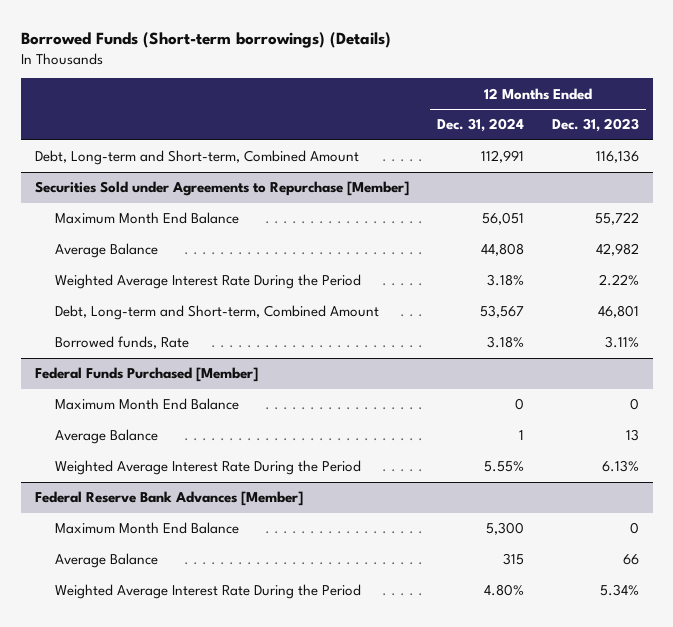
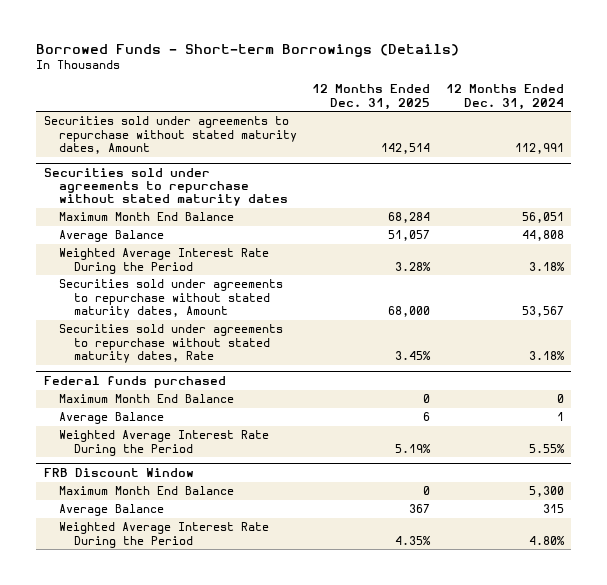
[20,31,391,48] Borrowed Funds (Short-term borrowings) (Details) -> [36,43,460,57] Borrowed Funds - Short-term Borrowings (Details)
[551,118,639,133] Dec. 31, 2023 -> none
none -> [312,84,431,110] 12 Months Ended Dec. 31, 2025
[34,150,359,166] Debt, Long-term and Short-term, Combined Amount -> [43,116,298,154] Securities sold under agreements to repurchase without stated maturity dates, Amount
[34,181,409,197] Securities Sold under Agreements to Repurchase [Member] -> [43,167,289,207] Securities sold under agreements to repurchase without stated maturity dates
[54,305,379,321] Debt, Long-term and Short-term, Combined Amount -> [59,279,284,318] Securities sold under agreements to repurchase without stated maturity dates, Amount
[54,336,189,350] Borrowed funds, Rate -> [59,324,284,363] Securities sold under agreements to repurchase without stated maturity dates, Rate
[34,367,258,383] Federal Funds Purchased [Member] -> [43,375,226,388] Federal funds purchased
[34,491,303,507] Federal Reserve Bank Advances [Member] -> [43,467,194,477] FRB Discount Window

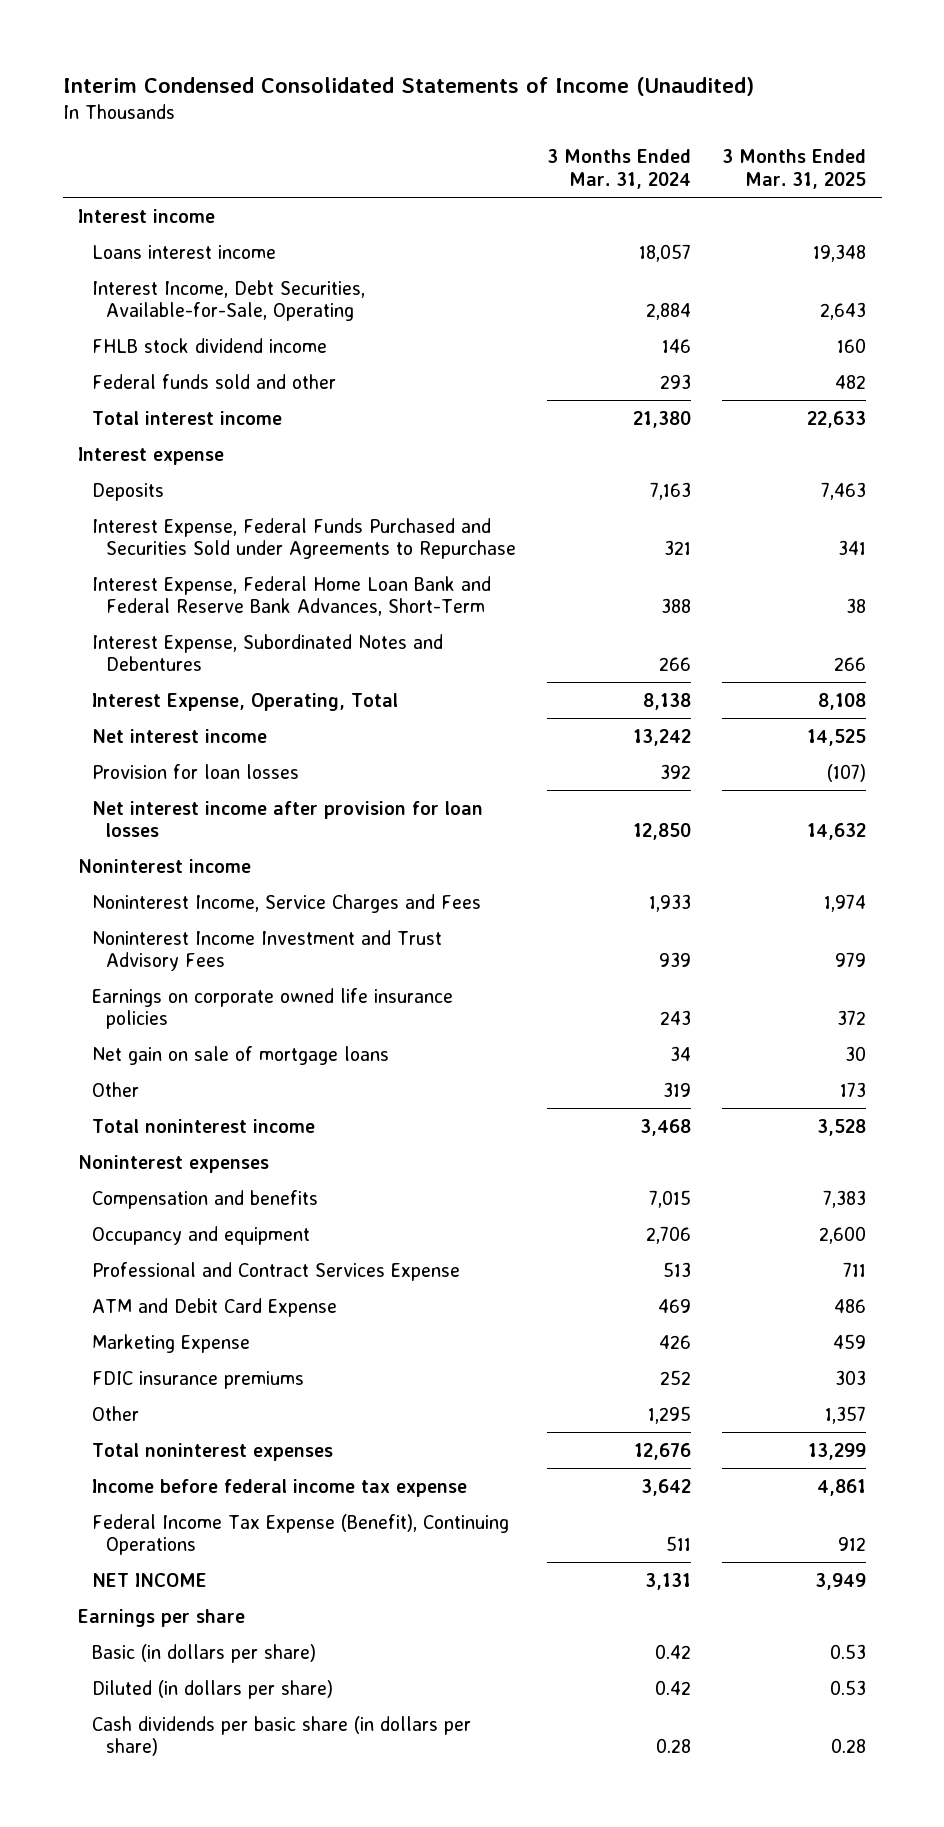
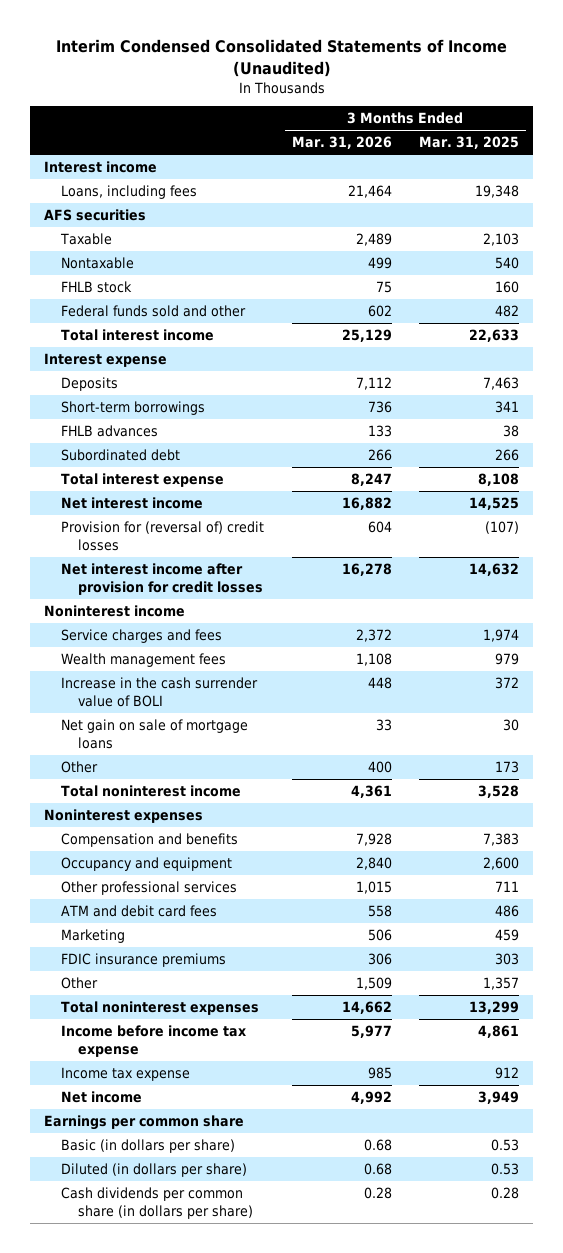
[547,149,692,189] 3 Months Ended Mar. 31, 2024 -> none
none -> [291,136,392,150] Mar. 31, 2026
[92,279,366,322] Interest Income, Debt Securities, Available-for-Sale, Operating -> none
[92,244,277,259] Loans interest income -> [60,184,197,199] Loans, including fees
none -> [44,208,147,221] AFS securities
none -> [59,232,112,245] Taxable
none -> [60,256,134,269] Nontaxable
[92,337,328,353] FHLB stock dividend income -> [60,280,132,293] FHLB stock
[92,517,517,560] Interest Expense, Federal Funds Purchased and Securities Sold under Agreements to Repurchase -> [60,400,205,415] Short-term borrowings
[92,575,492,617] Interest Expense, Federal Home Loan Bank and Federal Reserve Bank Advances, Short-Term -> [60,424,158,437] FHLB advances
[92,633,444,672] Interest Expense, Subordinated Notes and Debentures -> [60,448,180,461] Subordinated debt
[92,692,399,711] Interest Expense, Operating, Total -> [60,472,224,487] Total interest expense
[92,763,300,779] Provision for loan losses -> [60,520,264,552] Provision for (reversal of) credit losses
[92,800,484,838] Net interest income after provision for loan losses -> [60,562,263,596] Net interest income after provision for credit losses
[92,893,482,913] Noninterest Income, Service Charges and Fees -> [60,628,222,643] Service charges and fees
[92,929,443,972] Noninterest Income Investment and Trust Advisory Fees -> [60,652,226,667] Wealth management fees
[92,987,454,1030] Earnings on corporate owned life insurance policies -> [60,676,258,708] Increase in the cash surrender value of BOLI
[92,1261,461,1281] Professional and Contract Services Expense -> [60,880,237,895] Other professional services
[92,1297,338,1317] ATM and Debit Card Expense -> [60,904,217,917] ATM and debit card fees
[92,1333,251,1353] Marketing Expense -> [60,928,125,943] Marketing
[92,1478,468,1497] Income before federal income tax expense -> [60,1024,246,1058] Income before income tax expense
[92,1513,510,1556] Federal Income Tax Expense (Benefit), Continuing Operations -> [60,1066,190,1081] Income tax expense
[92,1572,208,1587] NET INCOME -> [60,1090,142,1103] Net income
[78,1608,246,1627] Earnings per share -> [44,1114,245,1130] Earnings per common share
[92,1715,472,1757] Cash dividends per basic share (in dollars per share) -> [60,1186,253,1220] Cash dividends per common share (in dollars per share)

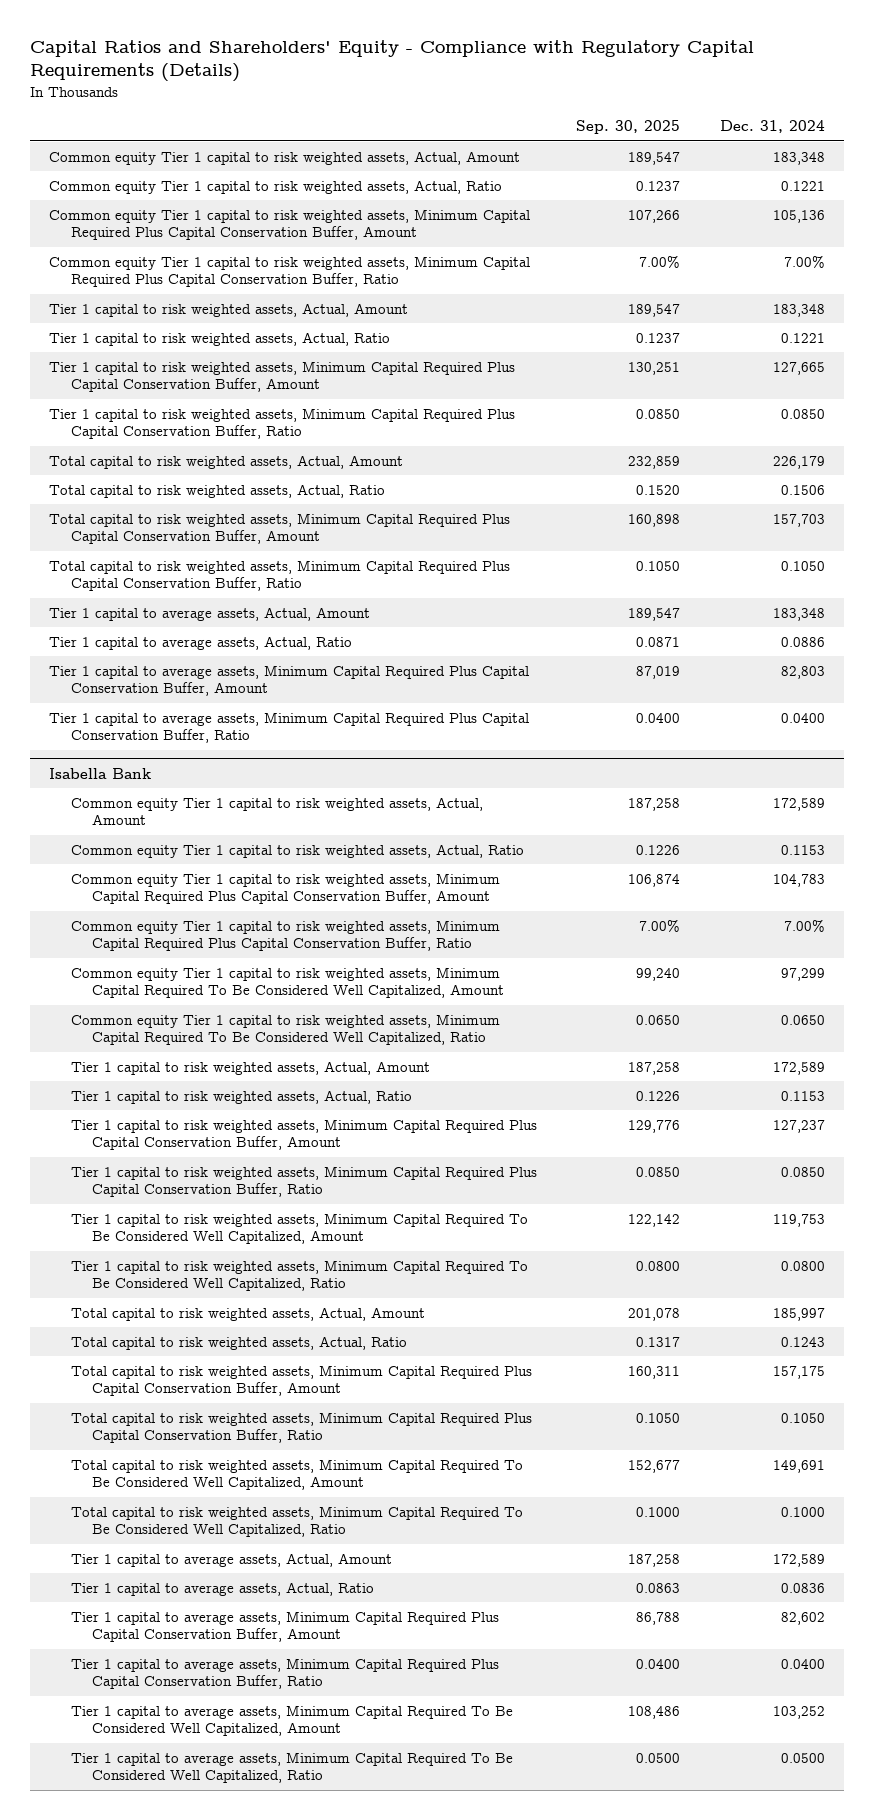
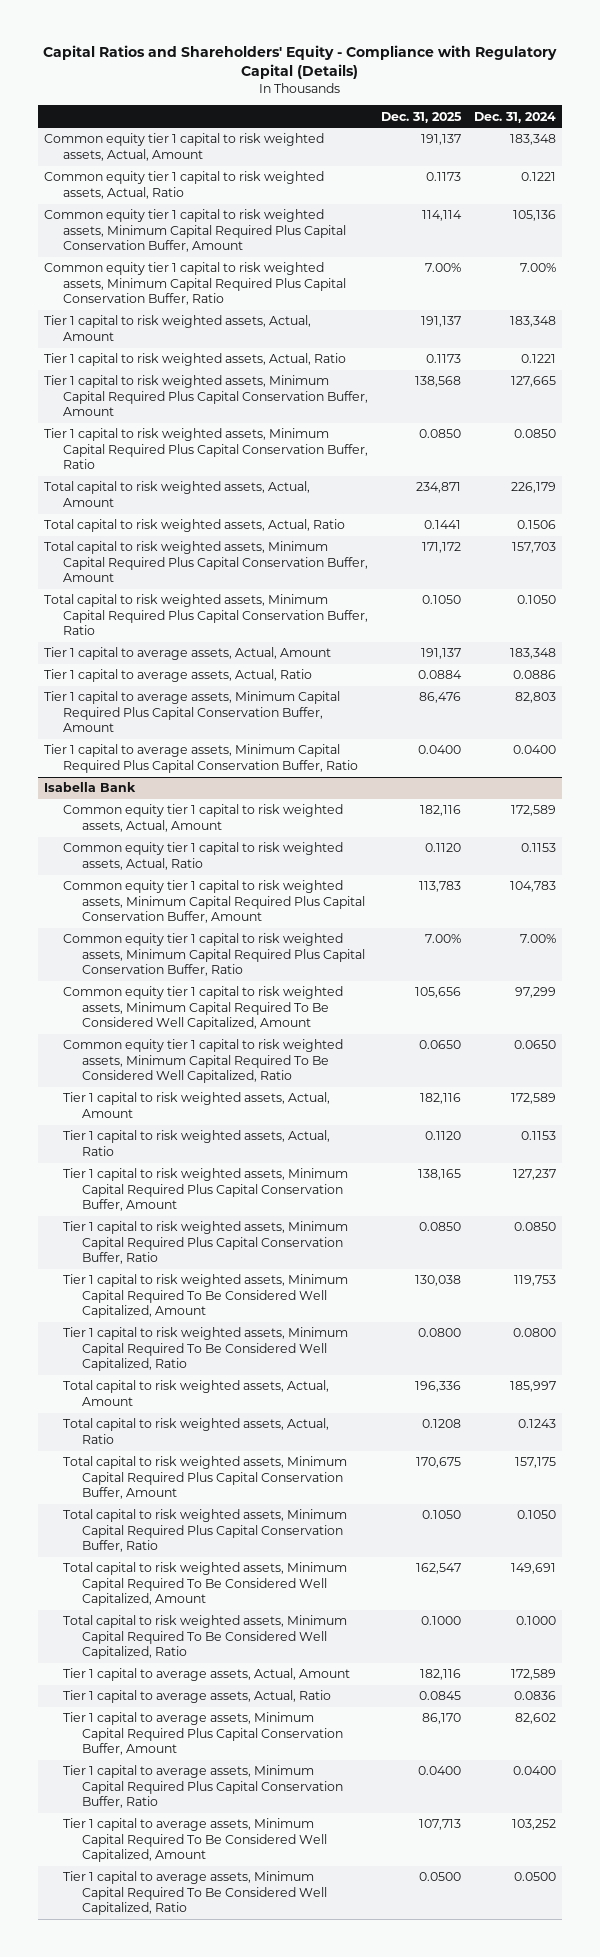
[29,39,754,83] Capital Ratios and Shareholders' Equity - Compliance with Regulatory Capital Requirements (Details) -> [43,45,558,80] Capital Ratios and Shareholders' Equity - Compliance with Regulatory Capital (Details)
[576,120,681,135] Sep. 30, 2025 -> none
none -> [380,111,462,123] Dec. 31, 2025
[49,150,521,165] Common equity Tier 1 capital to risk weighted assets, Actual, Amount -> [44,133,325,161] Common equity tier 1 capital to risk weighted assets, Actual, Amount
[49,179,503,194] Common equity Tier 1 capital to risk weighted assets, Actual, Ratio -> [44,171,325,199] Common equity tier 1 capital to risk weighted assets, Actual, Ratio
[49,208,531,241] Common equity Tier 1 capital to risk weighted assets, Minimum Capital Required Plus Capital Conservation Buffer, Amount -> [44,209,347,253] Common equity tier 1 capital to risk weighted assets, Minimum Capital Required Plus Capital Conservation Buffer, Amount
[49,255,531,288] Common equity Tier 1 capital to risk weighted assets, Minimum Capital Required Plus Capital Conservation Buffer, Ratio -> [44,262,347,306] Common equity tier 1 capital to risk weighted assets, Minimum Capital Required Plus Capital Conservation Buffer, Ratio
[70,796,483,826] Common equity Tier 1 capital to risk weighted assets, Actual, Amount -> [63,804,344,832] Common equity tier 1 capital to risk weighted assets, Actual, Amount
[70,843,524,858] Common equity Tier 1 capital to risk weighted assets, Actual, Ratio -> [63,842,344,870] Common equity tier 1 capital to risk weighted assets, Actual, Ratio
[70,872,500,905] Common equity Tier 1 capital to risk weighted assets, Minimum Capital Required Plus Capital Conservation Buffer, Amount -> [63,880,365,924] Common equity tier 1 capital to risk weighted assets, Minimum Capital Required Plus Capital Conservation Buffer, Amount
[70,919,500,952] Common equity Tier 1 capital to risk weighted assets, Minimum Capital Required Plus Capital Conservation Buffer, Ratio -> [63,933,365,977] Common equity tier 1 capital to risk weighted assets, Minimum Capital Required Plus Capital Conservation Buffer, Ratio
[70,966,504,999] Common equity Tier 1 capital to risk weighted assets, Minimum Capital Required To Be Considered Well Capitalized, Amount -> [63,986,344,1031] Common equity tier 1 capital to risk weighted assets, Minimum Capital Required To Be Considered Well Capitalized, Amount
[70,1013,500,1046] Common equity Tier 1 capital to risk weighted assets, Minimum Capital Required To Be Considered Well Capitalized, Ratio -> [63,1039,344,1084] Common equity tier 1 capital to risk weighted assets, Minimum Capital Required To Be Considered Well Capitalized, Ratio

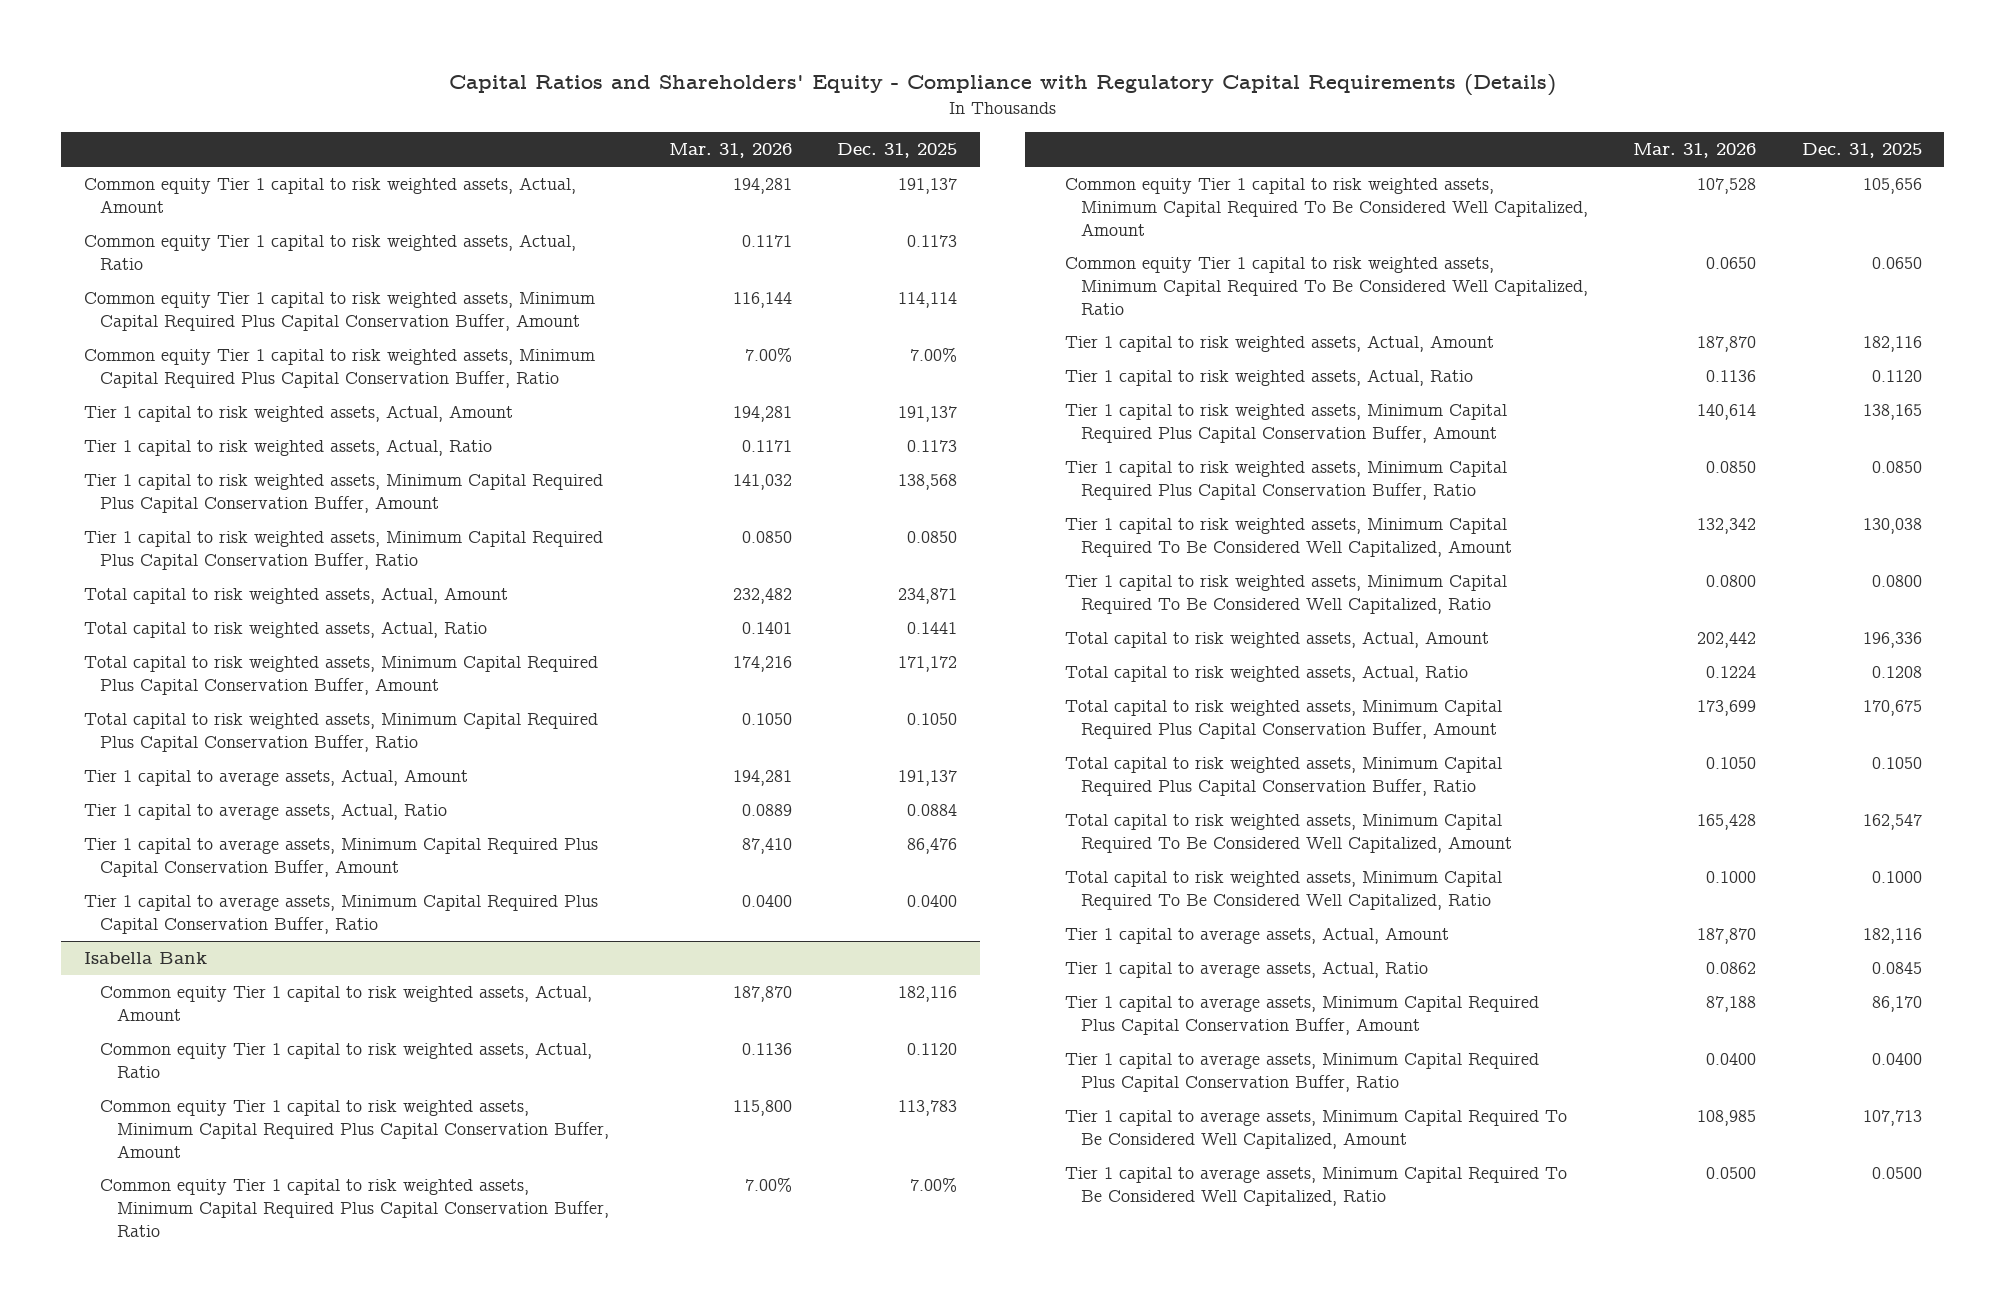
[43,45,558,80] Capital Ratios and Shareholders' Equity - Compliance with Regulatory Capital (Details) -> [448,74,1556,97] Capital Ratios and Shareholders' Equity - Compliance with Regulatory Capital Requirements (Details)
[473,111,556,123] Dec. 31, 2024 -> none
none -> [669,143,793,159] Mar. 31, 2026
[44,133,325,161] Common equity tier 1 capital to risk weighted assets, Actual, Amount -> [83,177,576,213] Common equity Tier 1 capital to risk weighted assets, Actual, Amount
[44,171,325,199] Common equity tier 1 capital to risk weighted assets, Actual, Ratio -> [83,234,576,270] Common equity Tier 1 capital to risk weighted assets, Actual, Ratio
[44,209,347,253] Common equity tier 1 capital to risk weighted assets, Minimum Capital Required Plus Capital Conservation Buffer, Amount -> [83,292,595,331] Common equity Tier 1 capital to risk weighted assets, Minimum Capital Required Plus Capital Conservation Buffer, Amount
[44,262,347,306] Common equity tier 1 capital to risk weighted assets, Minimum Capital Required Plus Capital Conservation Buffer, Ratio -> [83,349,595,388] Common equity Tier 1 capital to risk weighted assets, Minimum Capital Required Plus Capital Conservation Buffer, Ratio
[63,804,344,832] Common equity tier 1 capital to risk weighted assets, Actual, Amount -> [100,985,593,1021] Common equity Tier 1 capital to risk weighted assets, Actual, Amount
[63,842,344,870] Common equity tier 1 capital to risk weighted assets, Actual, Ratio -> [100,1042,593,1078] Common equity Tier 1 capital to risk weighted assets, Actual, Ratio
[63,880,365,924] Common equity tier 1 capital to risk weighted assets, Minimum Capital Required Plus Capital Conservation Buffer, Amount -> [100,1100,610,1158] Common equity Tier 1 capital to risk weighted assets, Minimum Capital Required Plus Capital Conservation Buffer, Amount
[63,933,365,977] Common equity tier 1 capital to risk weighted assets, Minimum Capital Required Plus Capital Conservation Buffer, Ratio -> [100,1179,610,1237] Common equity Tier 1 capital to risk weighted assets, Minimum Capital Required Plus Capital Conservation Buffer, Ratio
[63,986,344,1031] Common equity tier 1 capital to risk weighted assets, Minimum Capital Required To Be Considered Well Capitalized, Amount -> [1064,178,1589,236] Common equity Tier 1 capital to risk weighted assets, Minimum Capital Required To Be Considered Well Capitalized, Amount
[63,1039,344,1084] Common equity tier 1 capital to risk weighted assets, Minimum Capital Required To Be Considered Well Capitalized, Ratio -> [1064,257,1589,315] Common equity Tier 1 capital to risk weighted assets, Minimum Capital Required To Be Considered Well Capitalized, Ratio

